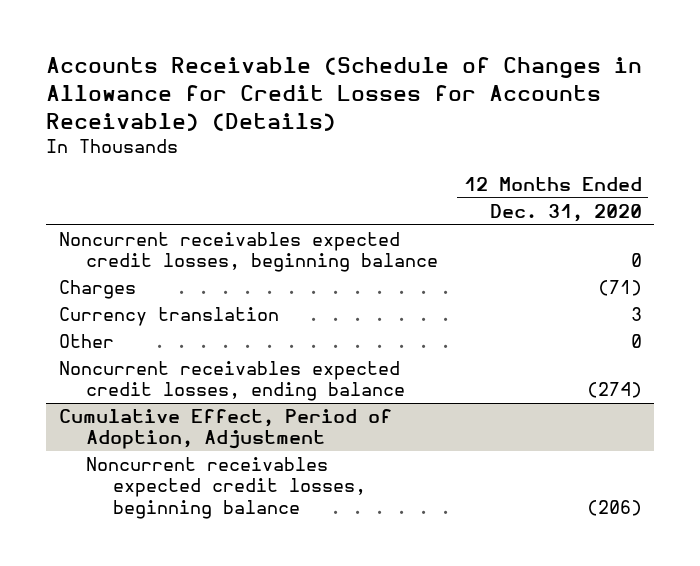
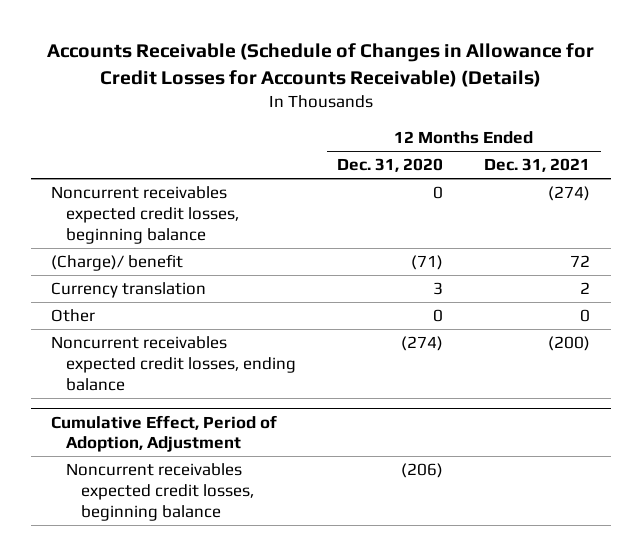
none -> [484,158,591,173] Dec. 31, 2021
[58,280,136,300] Charges -> [51,254,184,272] (Charge)/ benefit

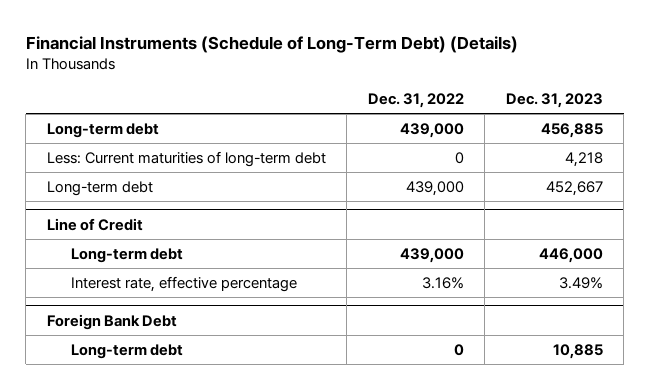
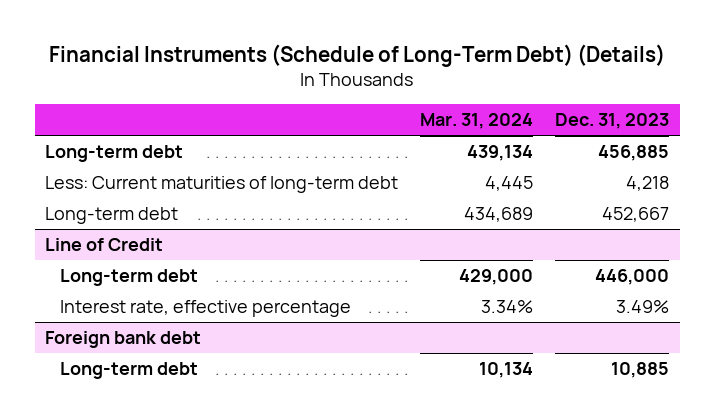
[367,92,464,108] Dec. 31, 2022 -> none
none -> [420,113,534,130] Mar. 31, 2024
[46,313,177,330] Foreign Bank Debt -> [45,330,202,348] Foreign bank debt

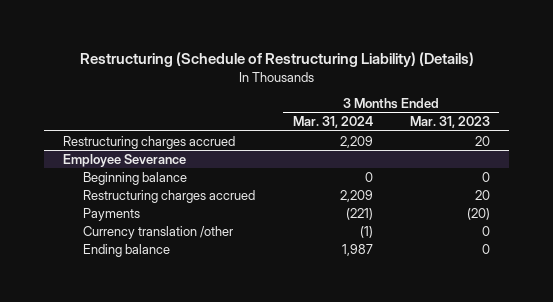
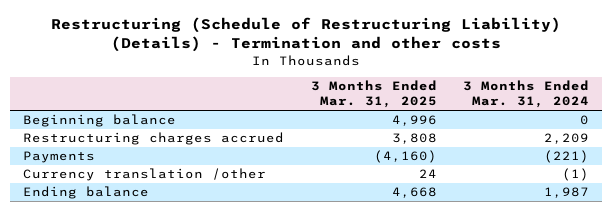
[79,52,474,68] Restructuring (Schedule of Restructuring Liability) (Details) -> [51,17,562,53] Restructuring (Schedule of Restructuring Liability) (Details) - Termination and other costs
[410,116,491,129] Mar. 31, 2023 -> none
none -> [310,80,437,109] 3 Months Ended Mar. 31, 2025
[63,135,236,149] Restructuring charges accrued -> none
[63,153,187,167] Employee Severance -> none

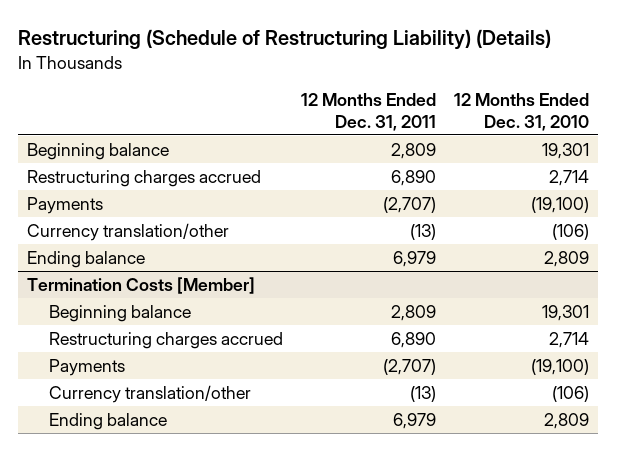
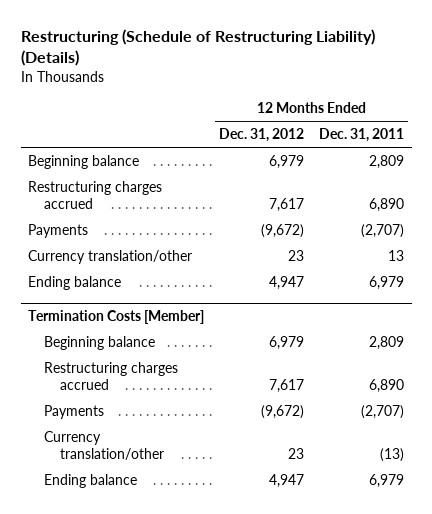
[454,93,590,131] 12 Months Ended Dec. 31, 2010 -> none
none -> [219,128,305,143] Dec. 31, 2012
[410,223,437,240] (13) -> [388,249,405,261] 13

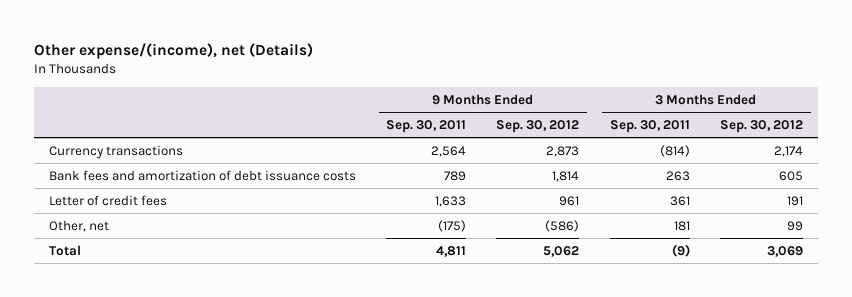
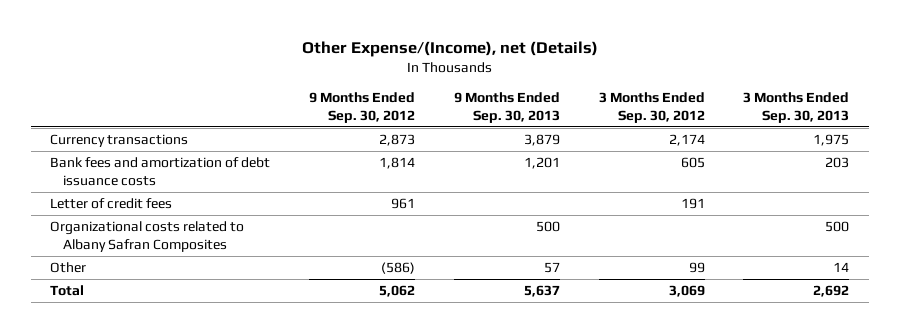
[33,42,313,59] Other expense/(income), net (Details) -> [301,40,598,57] Other Expense/(Income), net (Details)
[386,119,467,133] Sep. 30, 2011 -> none
[609,119,690,133] Sep. 30, 2011 -> none
none -> [453,92,560,124] 9 Months Ended Sep. 30, 2013
none -> [743,92,850,124] 3 Months Ended Sep. 30, 2013
none -> [49,220,244,252] Organizational costs related to Albany Safran Composites
[48,219,109,232] Other, net -> [49,261,86,273] Other

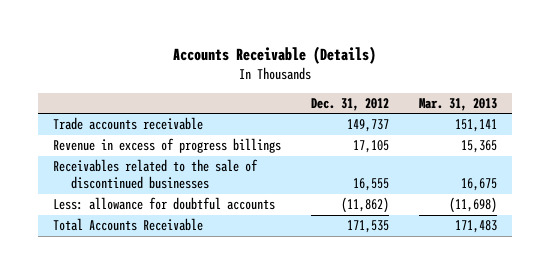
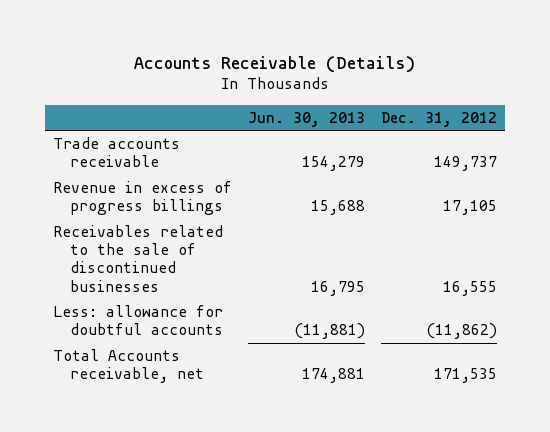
[419,97,498,111] Mar. 31, 2013 -> none
none -> [248,111,366,127] Jun. 30, 2013
[52,218,203,232] Total Accounts Receivable -> [53,349,205,384] Total Accounts receivable, net

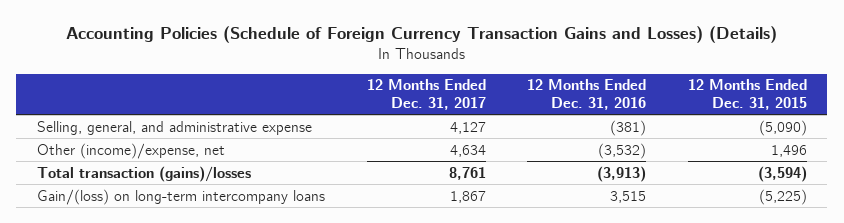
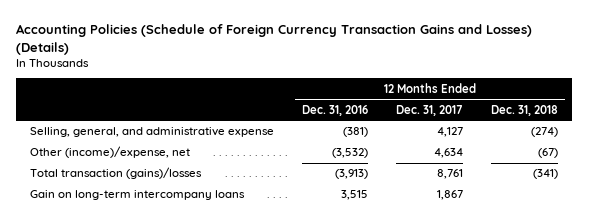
[687,79,807,110] 12 Months Ended Dec. 31, 2015 -> none
none -> [491,104,559,116] Dec. 31, 2018
[36,188,325,205] Gain/(loss) on long-term intercompany loans -> [30,190,246,201] Gain on long-term intercompany loans

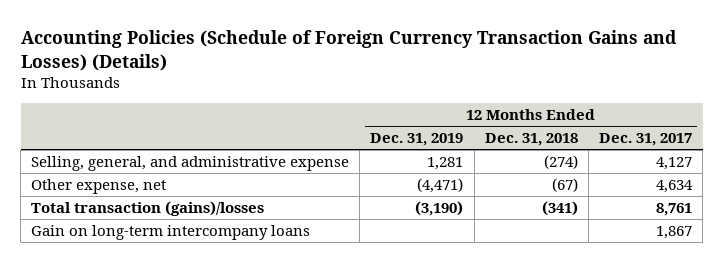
[302,104,369,116] Dec. 31, 2016 -> none
none -> [370,133,464,147] Dec. 31, 2019
[30,146,191,159] Other (income)/expense, net -> [31,178,167,194] Other expense, net

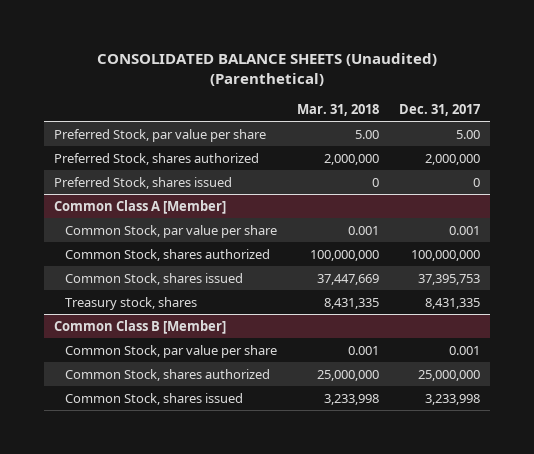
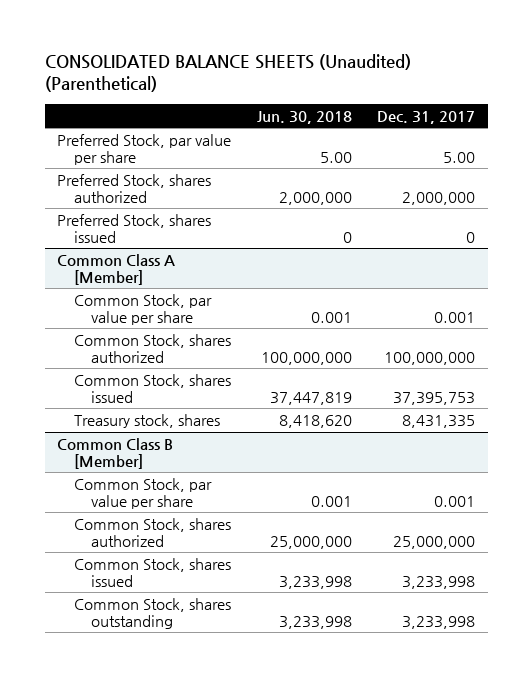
[296,103,379,116] Mar. 31, 2018 -> none
none -> [256,110,352,124] Jun. 30, 2018
none -> [74,597,232,629] Common Stock, shares outstanding

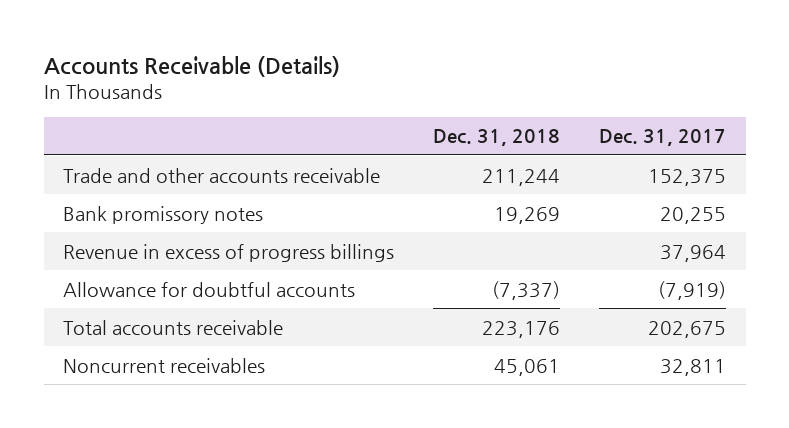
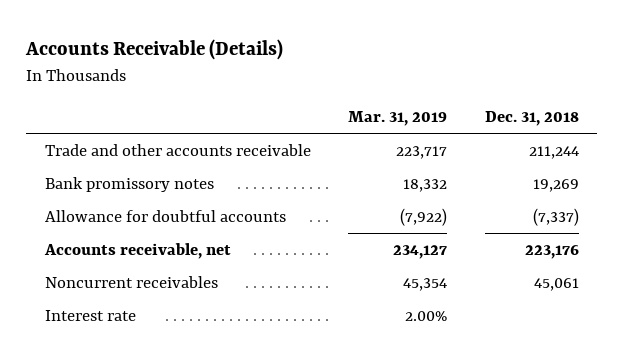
[599,129,727,147] Dec. 31, 2017 -> none
none -> [348,111,448,127] Mar. 31, 2019
[63,243,395,262] Revenue in excess of progress billings -> none
[63,319,284,335] Total accounts receivable -> [43,243,231,260] Accounts receivable, net
none -> [44,310,136,322] Interest rate

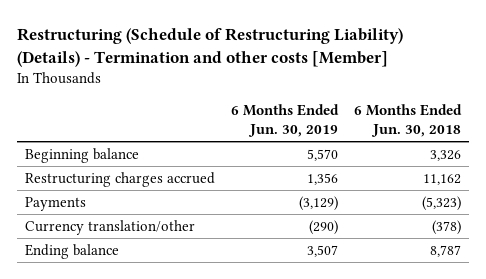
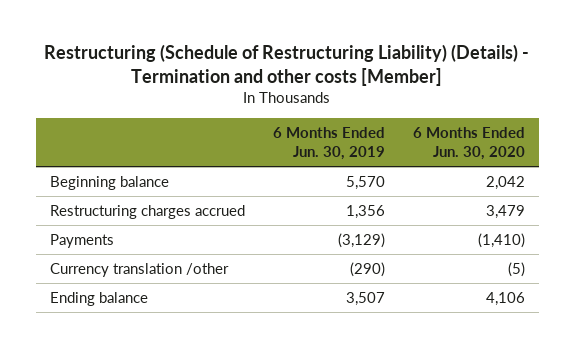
[353,104,462,137] 6 Months Ended Jun. 30, 2018 -> none
none -> [412,126,525,161] 6 Months Ended Jun. 30, 2020
[24,220,195,236] Currency translation/other -> [49,262,229,277] Currency translation /other

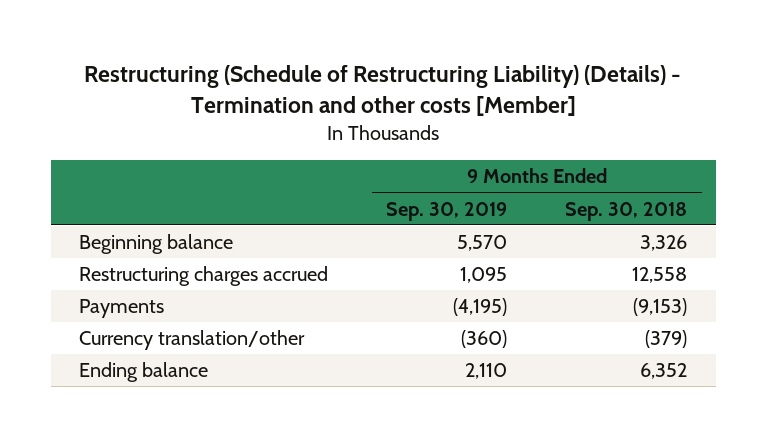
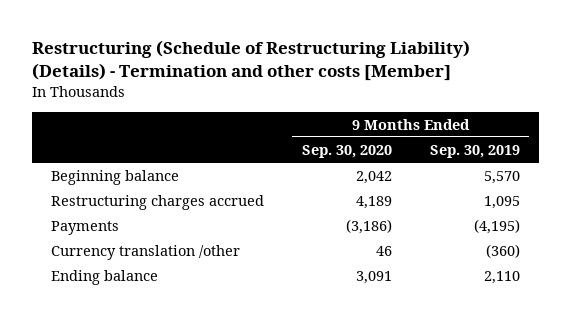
[565,201,688,221] Sep. 30, 2018 -> none
none -> [301,144,392,158] Sep. 30, 2020
[79,330,306,351] Currency translation/other -> [50,244,240,260] Currency translation /other

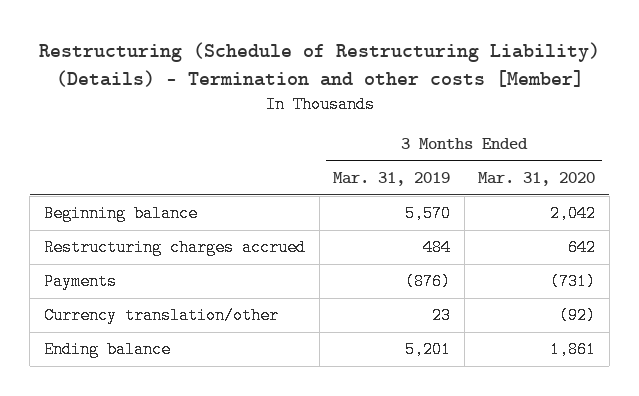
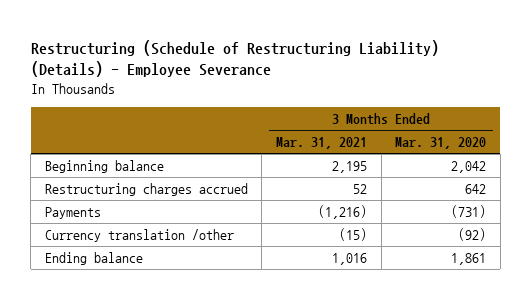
[38,42,600,88] Restructuring (Schedule of Restructuring Liability) (Details) - Termination and other costs [Member] -> [30,39,439,78] Restructuring (Schedule of Restructuring Liability) (Details) - Employee Severance
[333,172,451,187] Mar. 31, 2019 -> none
none -> [275,137,367,150] Mar. 31, 2021
[43,307,279,325] Currency translation/other -> [44,229,234,243] Currency translation /other

